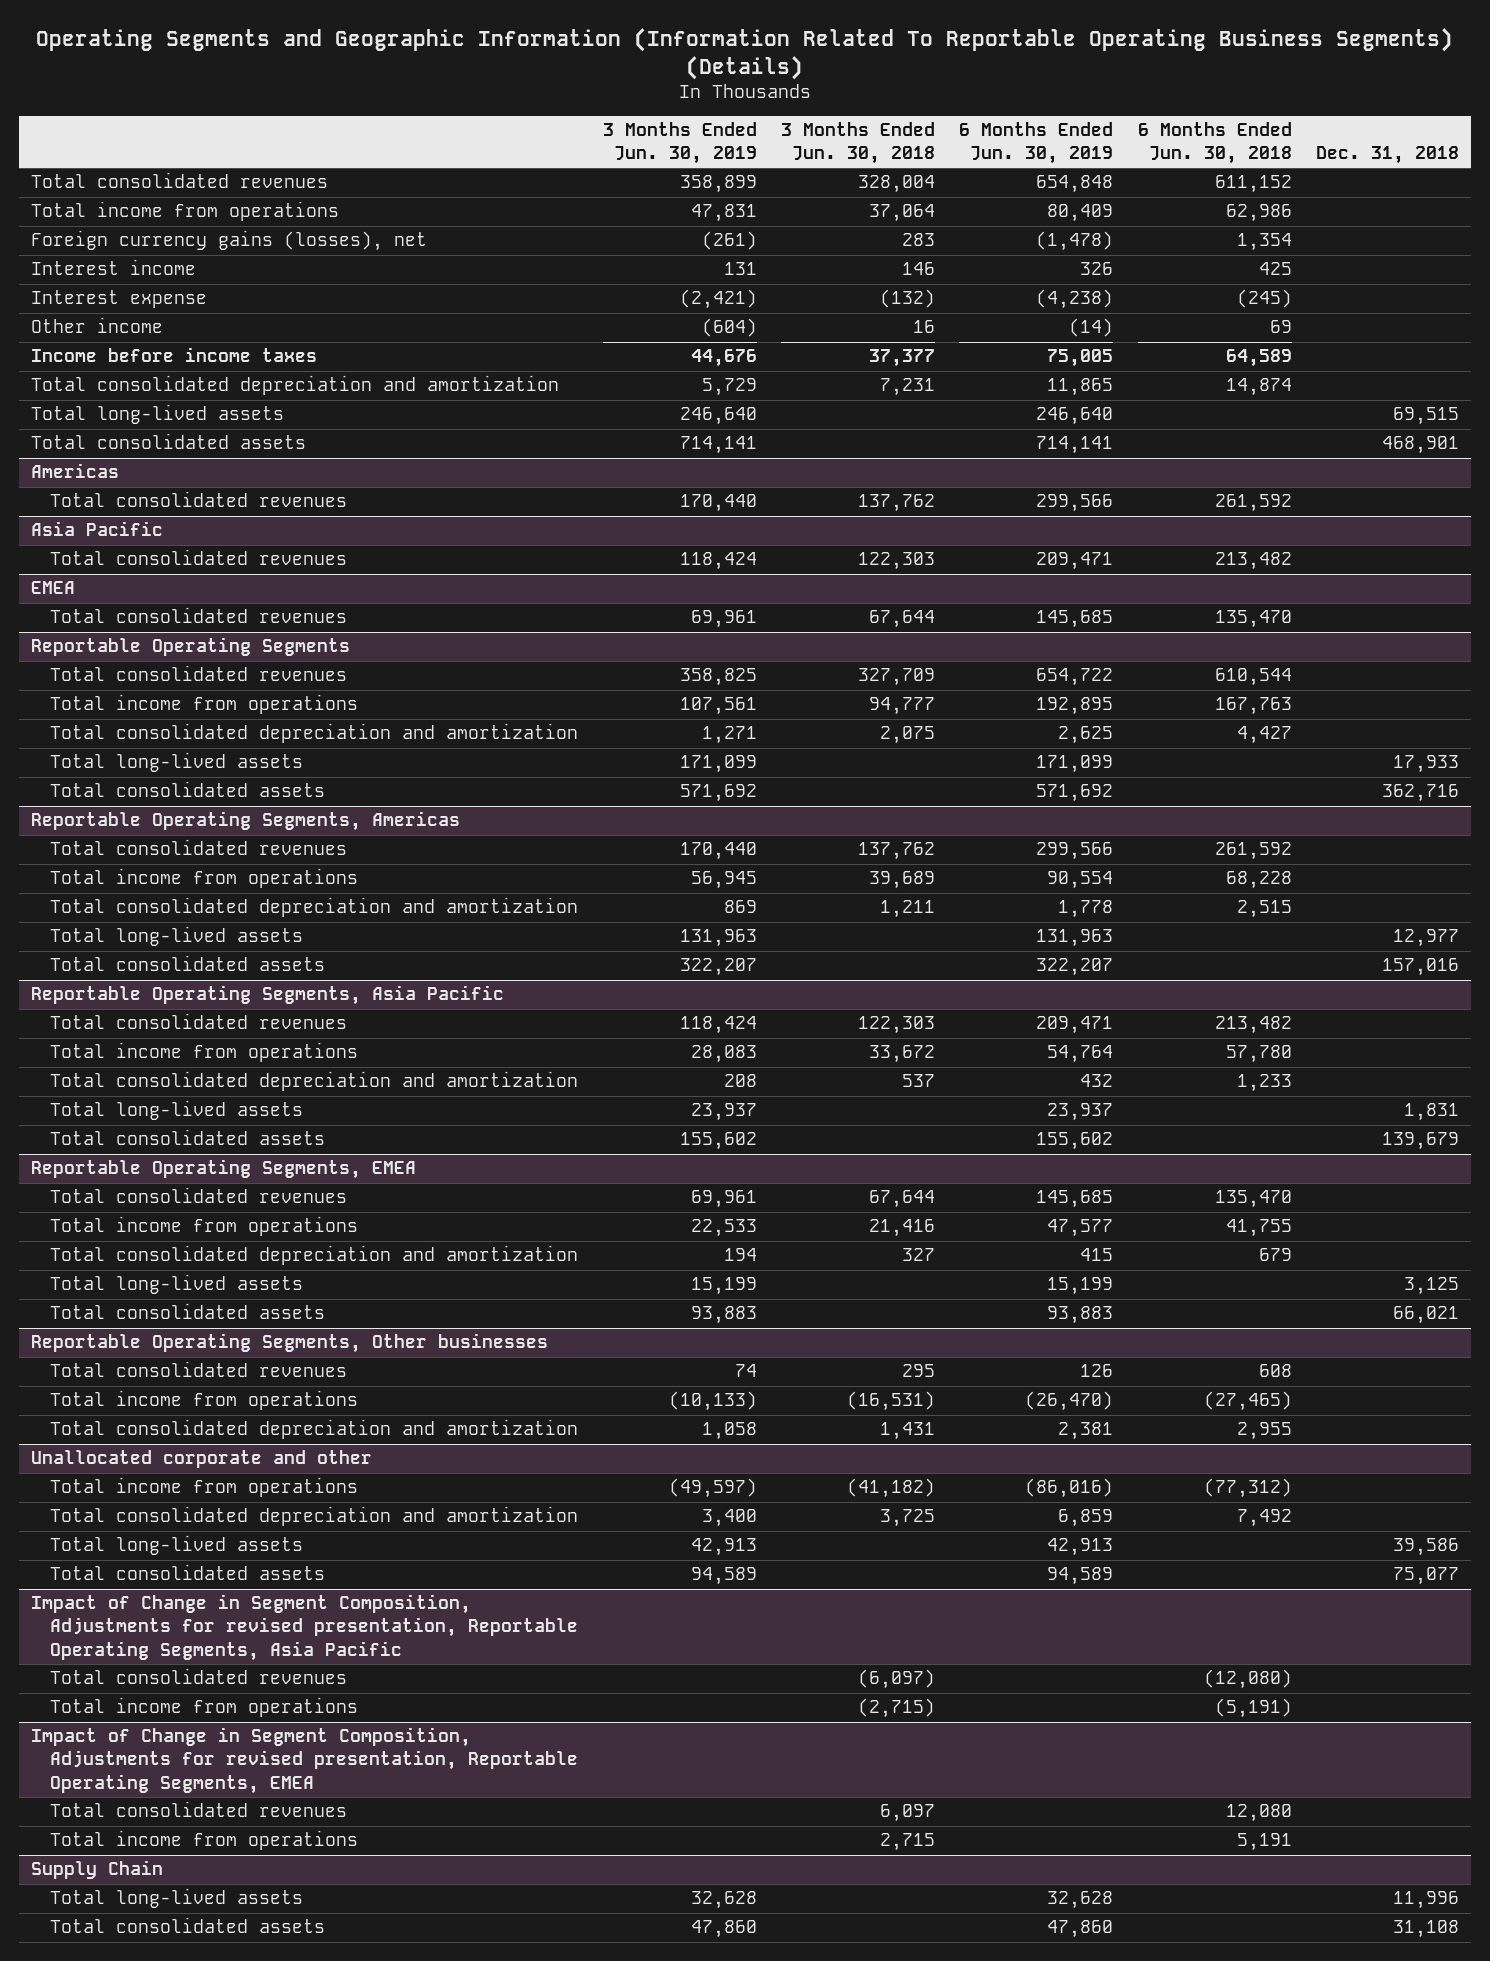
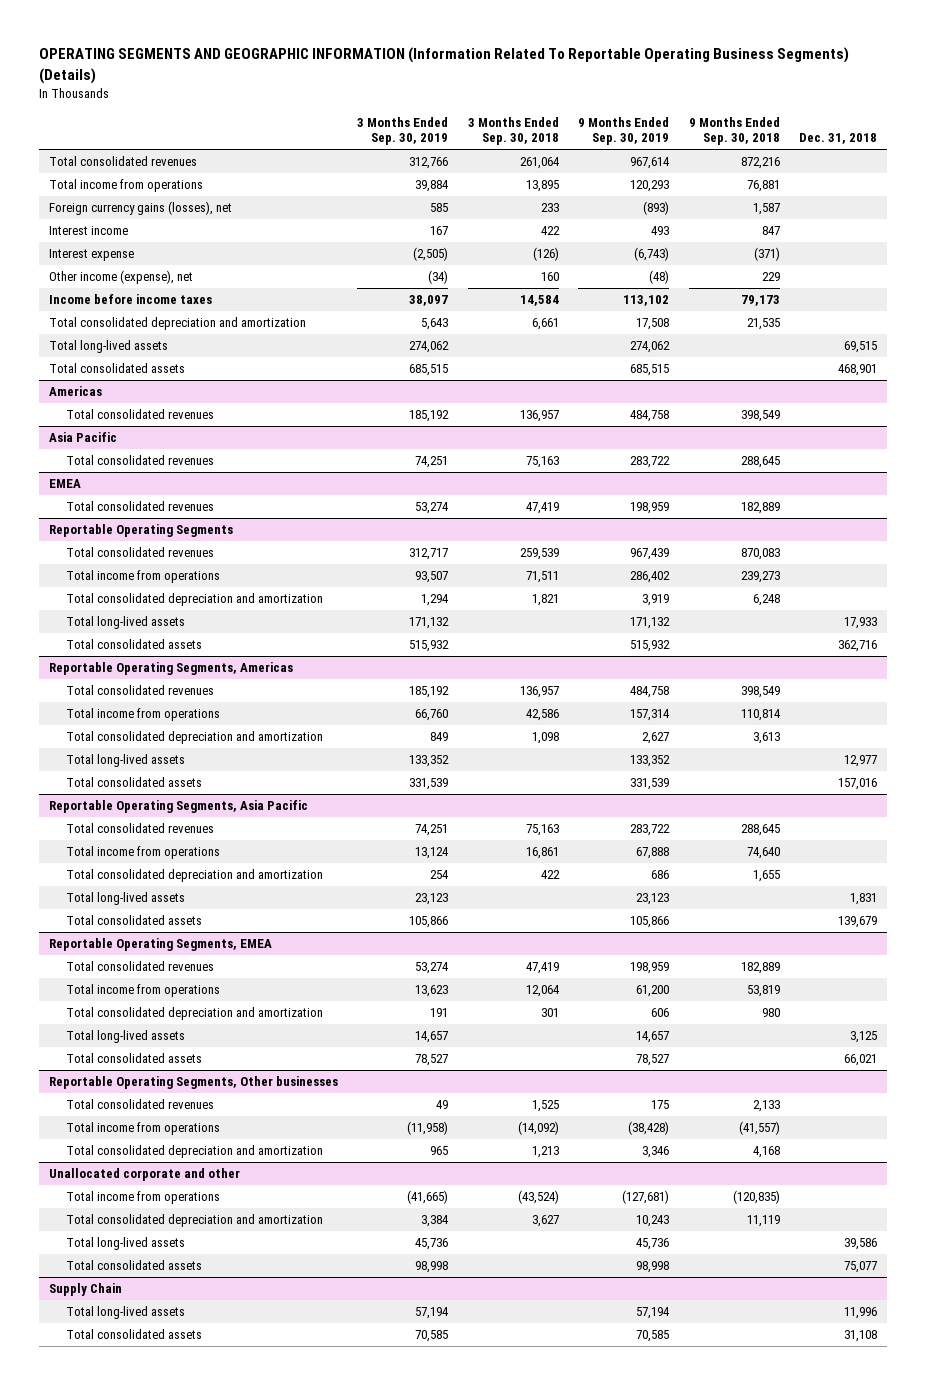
[36,28,1454,80] Operating Segments and Geographic Information (Information Related To Reportable Operating Business Segments) (Details) -> [38,47,849,84] OPERATING SEGMENTS AND GEOGRAPHIC INFORMATION (Information Related To Reportable Operating Business Segments) (Details)
[602,122,757,165] 3 Months Ended Jun. 30, 2019 -> none
[780,122,935,165] 3 Months Ended Jun. 30, 2018 -> none
[959,122,1114,165] 6 Months Ended Jun. 30, 2019 -> none
[1137,122,1292,165] 6 Months Ended Jun. 30, 2018 -> none
none -> [357,117,449,146] 3 Months Ended Sep. 30, 2019
none -> [467,117,559,146] 3 Months Ended Sep. 30, 2018
none -> [578,117,670,146] 9 Months Ended Sep. 30, 2019
none -> [688,117,780,146] 9 Months Ended Sep. 30, 2018
[31,317,164,334] Other income -> [48,270,193,285] Other income (expense), net
[31,1594,579,1661] Impact of Change in Segment Composition, Adjustments for revised presentation, Reportable Operating Segments, Asia Pacific -> none
[50,1668,348,1685] Total consolidated revenues -> none
[50,1697,359,1718] Total income from operations -> none
[31,1727,579,1794] Impact of Change in Segment Composition, Adjustments for revised presentation, Reportable Operating Segments, EMEA -> none
[50,1801,348,1818] Total consolidated revenues -> none
[50,1830,359,1851] Total income from operations -> none

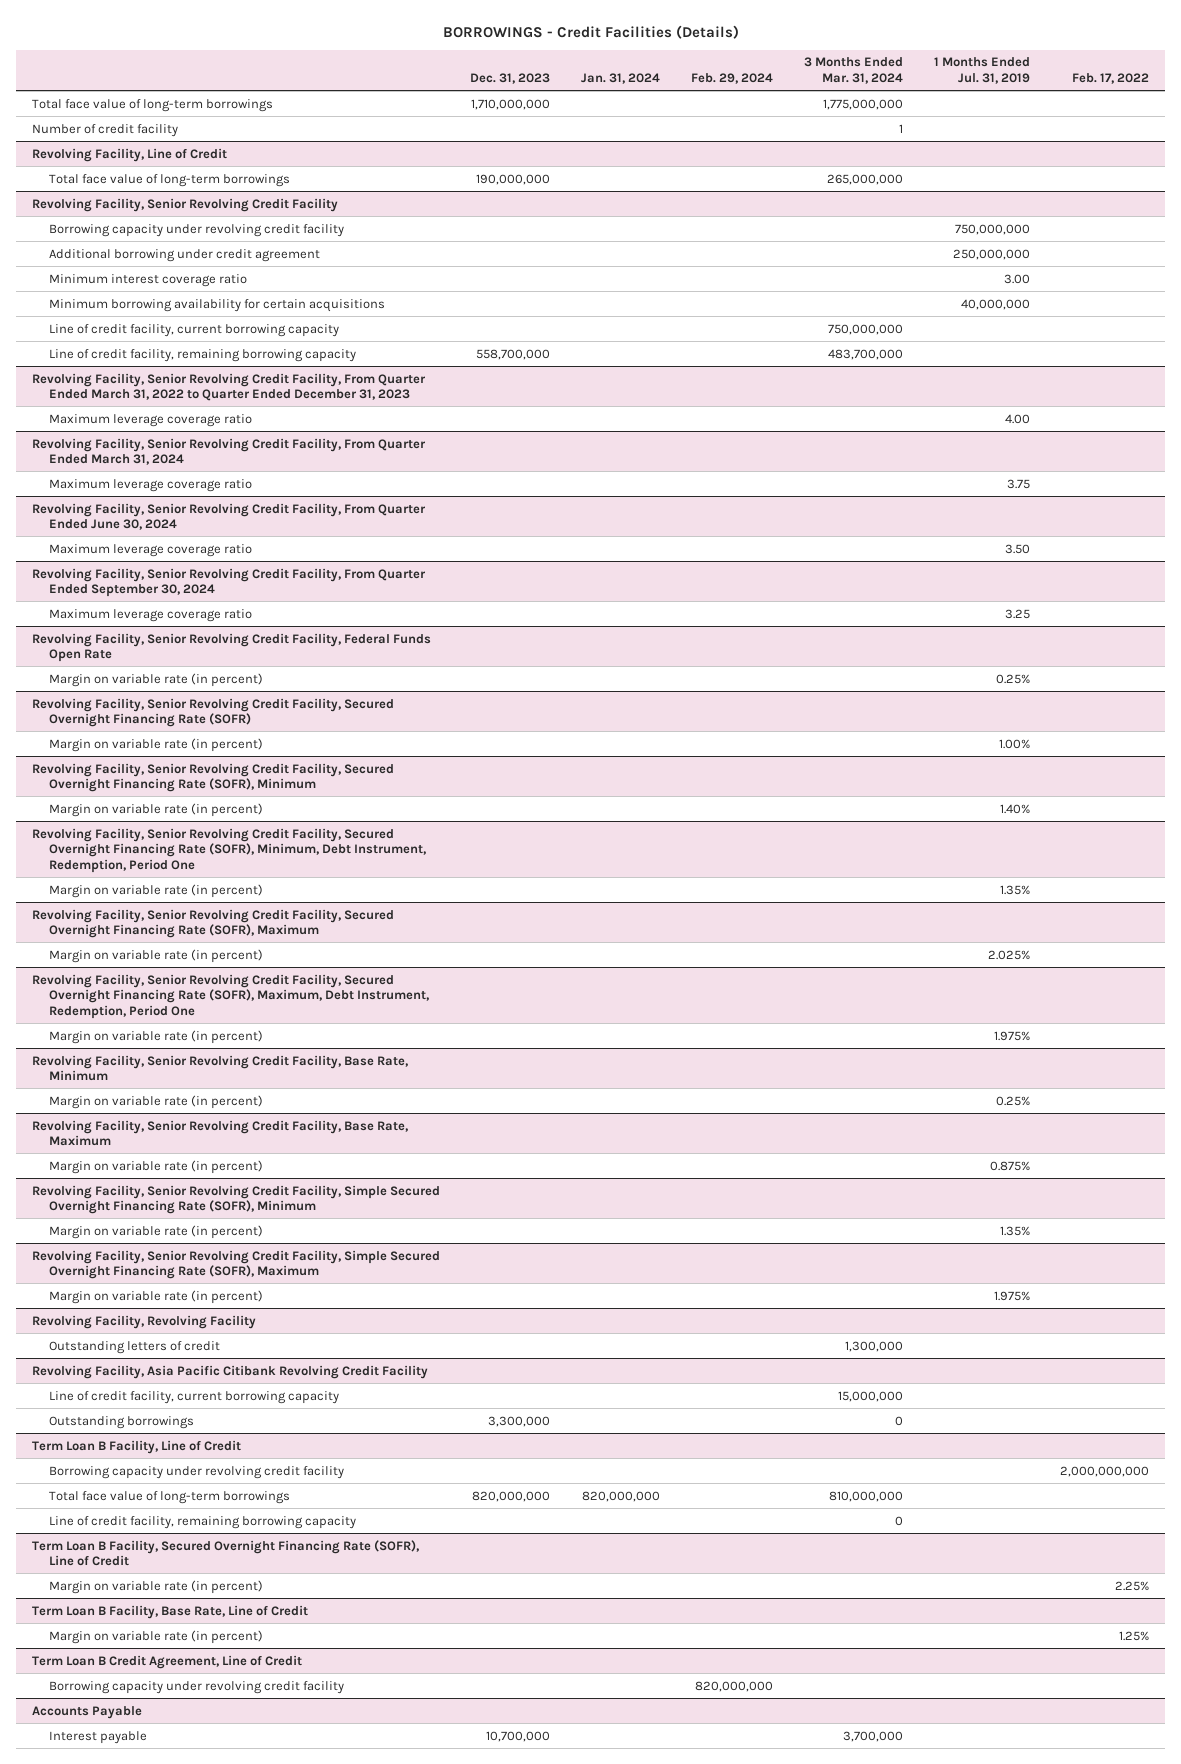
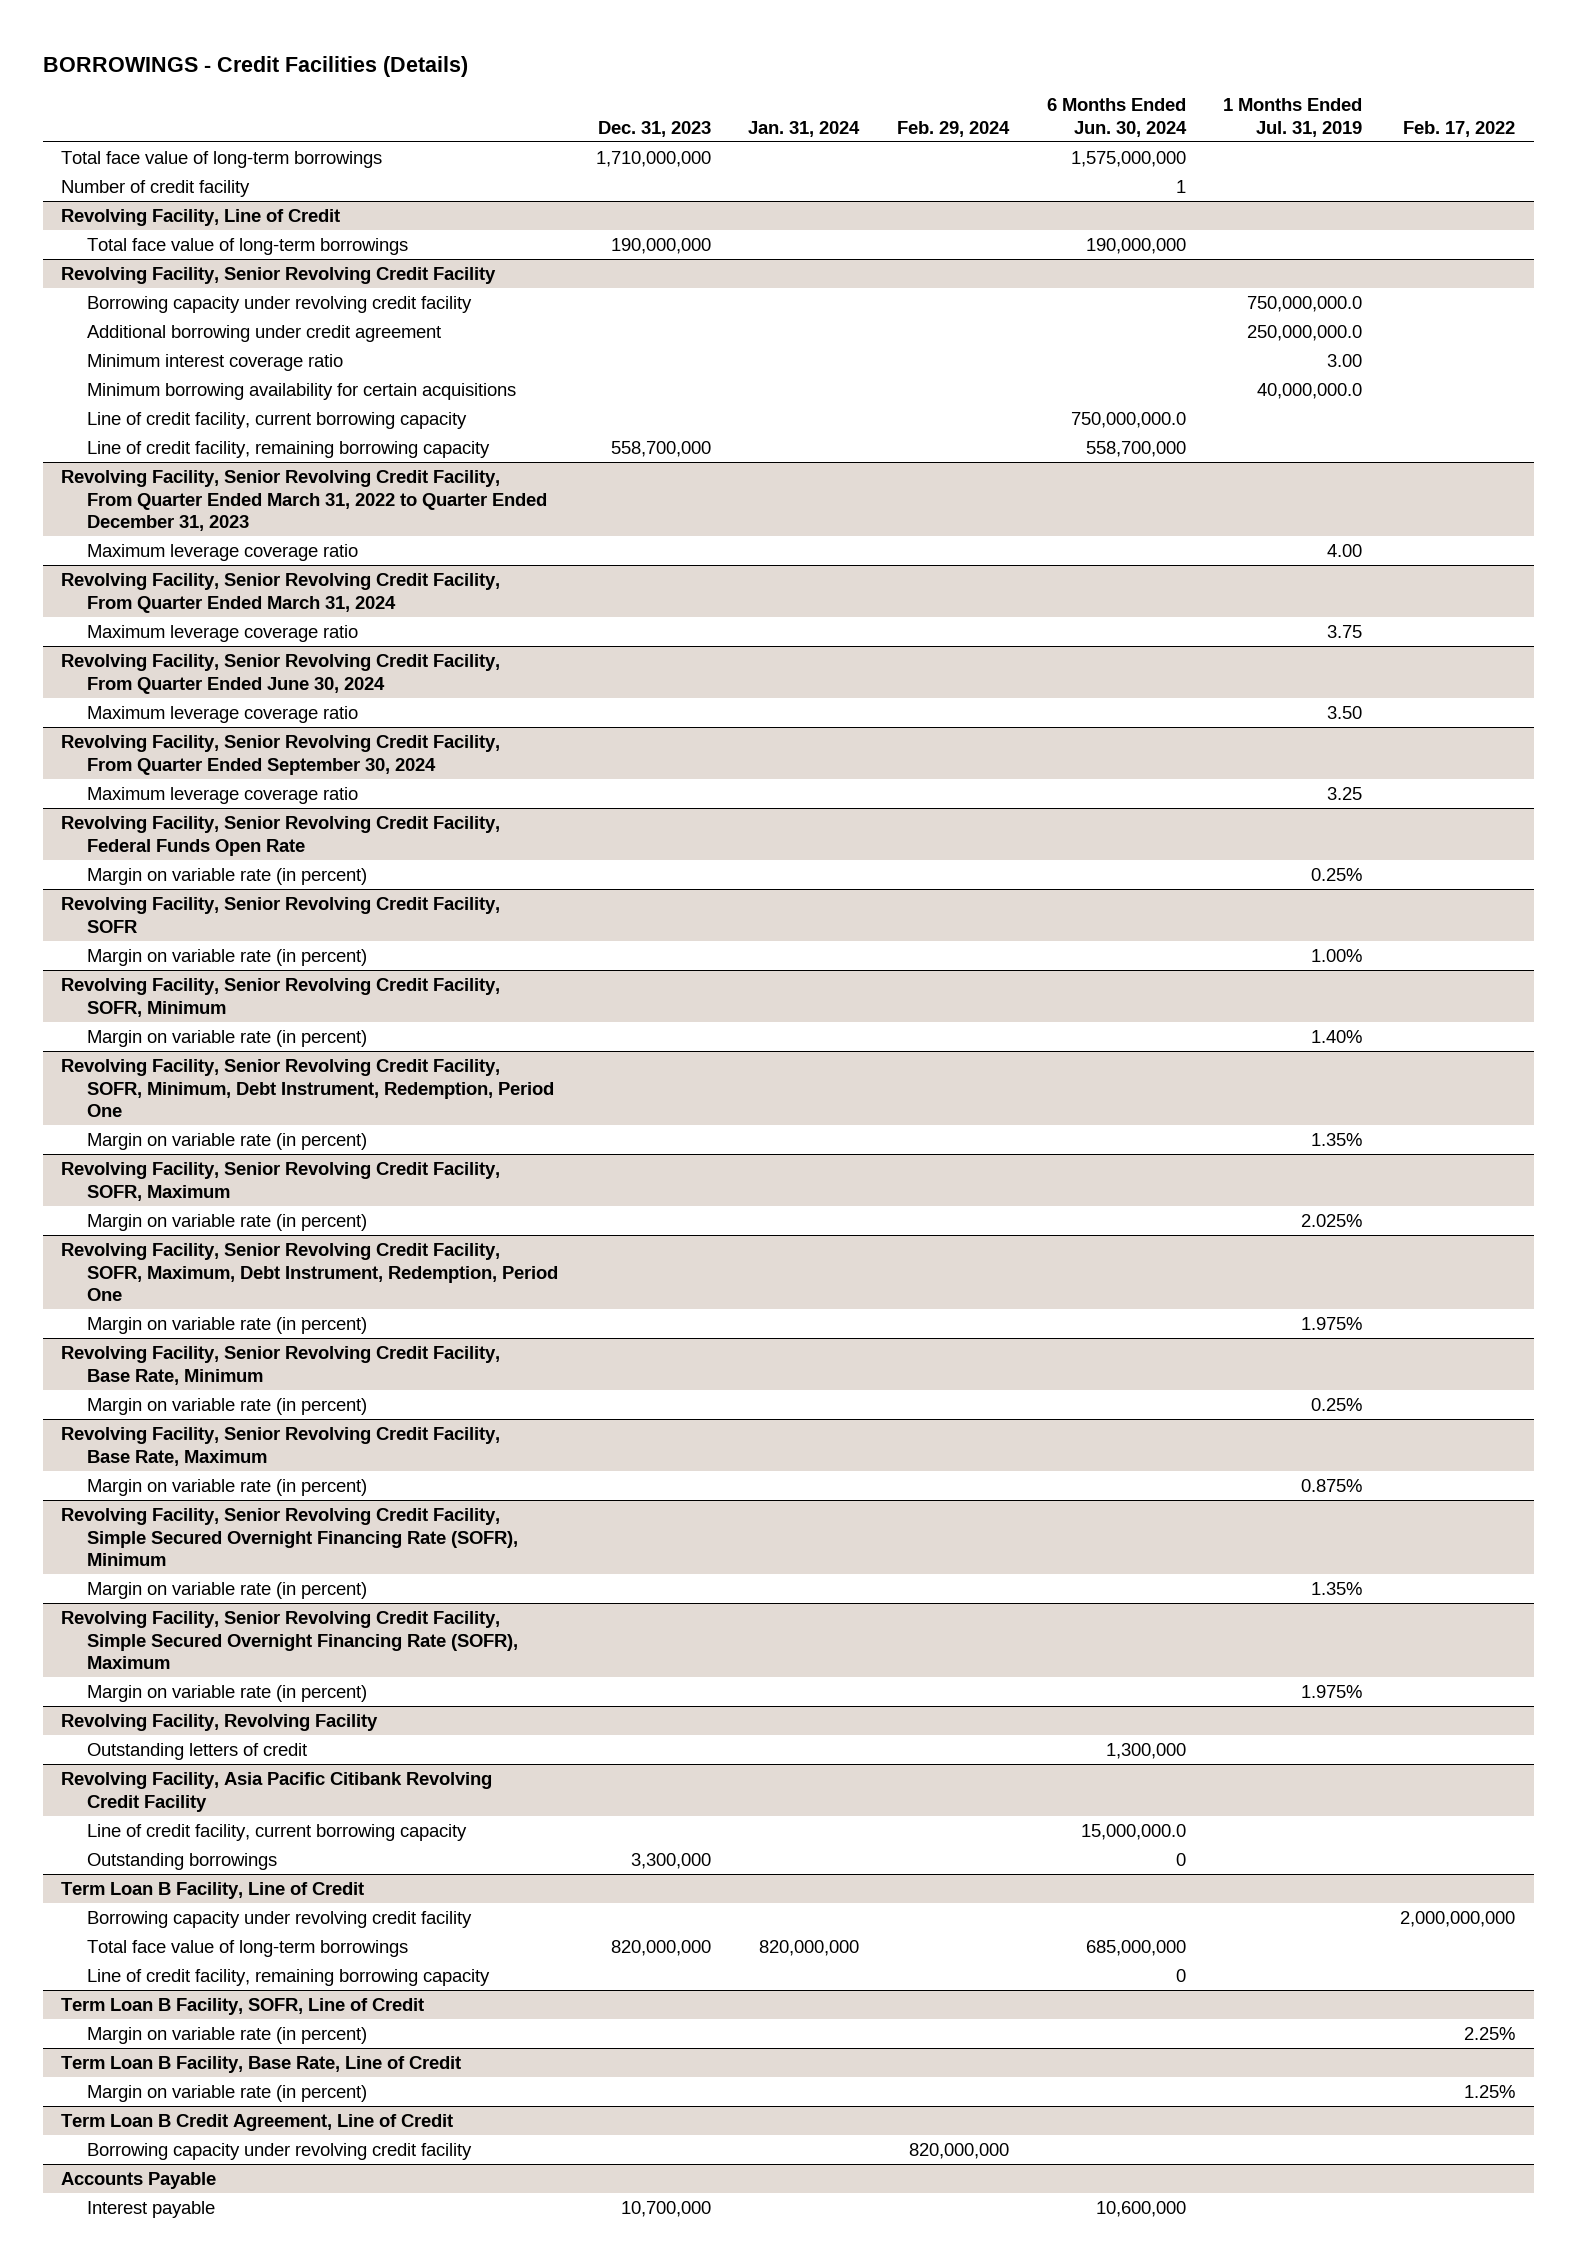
[803,57,903,84] 3 Months Ended Mar. 31, 2024 -> none
none -> [1046,98,1187,137] 6 Months Ended Jun. 30, 2024
[954,223,1030,235] 750,000,000 -> [1247,295,1363,312] 750,000,000.0
[952,248,1030,260] 250,000,000 -> [1247,324,1363,341] 250,000,000.0
[960,298,1030,310] 40,000,000 -> [1257,382,1363,399] 40,000,000.0
[31,697,394,728] Revolving Facility, Senior Revolving Credit Facility, Secured Overnight Financing Rate (SOFR) -> [61,896,501,933] Revolving Facility, Senior Revolving Credit Facility, SOFR
[31,762,394,793] Revolving Facility, Senior Revolving Credit Facility, Secured Overnight Financing Rate (SOFR), Minimum -> [61,977,501,1017] Revolving Facility, Senior Revolving Credit Facility, SOFR, Minimum
[31,827,426,873] Revolving Facility, Senior Revolving Credit Facility, Secured Overnight Financing Rate (SOFR), Minimum, Debt Instrument, Redemption, Period One -> [61,1058,555,1118] Revolving Facility, Senior Revolving Credit Facility, SOFR, Minimum, Debt Instrument, Redemption, Period One
[31,908,394,939] Revolving Facility, Senior Revolving Credit Facility, Secured Overnight Financing Rate (SOFR), Maximum -> [61,1161,501,1201] Revolving Facility, Senior Revolving Credit Facility, SOFR, Maximum
[31,973,429,1019] Revolving Facility, Senior Revolving Credit Facility, Secured Overnight Financing Rate (SOFR), Maximum, Debt Instrument, Redemption, Period One -> [61,1242,559,1302] Revolving Facility, Senior Revolving Credit Facility, SOFR, Maximum, Debt Instrument, Redemption, Period One
[31,1539,419,1567] Term Loan B Facility, Secured Overnight Financing Rate (SOFR), Line of Credit -> [61,1997,425,2015] Term Loan B Facility, SOFR, Line of Credit

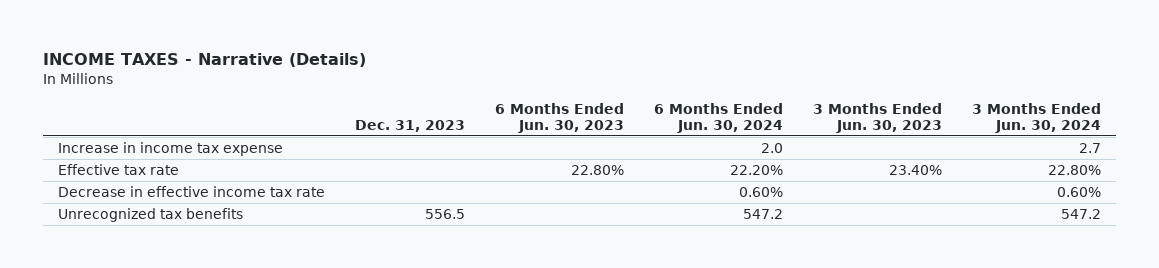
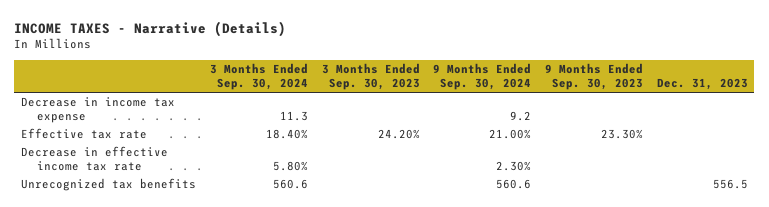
[495,102,625,134] 6 Months Ended Jun. 30, 2023 -> none
[654,102,784,134] 6 Months Ended Jun. 30, 2024 -> none
[813,102,943,134] 3 Months Ended Jun. 30, 2023 -> none
[972,102,1102,134] 3 Months Ended Jun. 30, 2024 -> none
none -> [209,63,308,91] 3 Months Ended Sep. 30, 2024
none -> [321,63,420,91] 3 Months Ended Sep. 30, 2023
none -> [433,63,532,91] 9 Months Ended Sep. 30, 2024
none -> [544,63,643,91] 9 Months Ended Sep. 30, 2023
[58,141,284,156] Increase in income tax expense -> [21,97,176,124] Decrease in income tax expense

